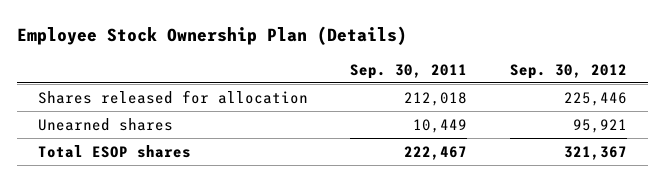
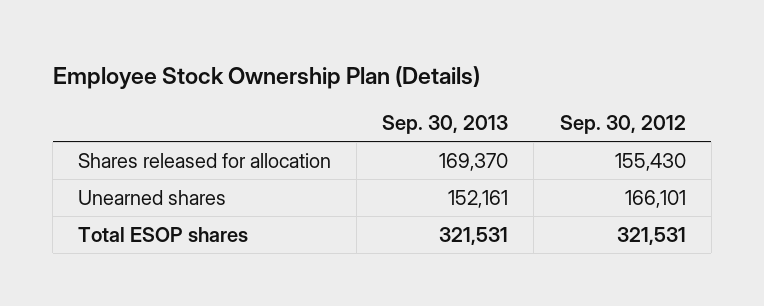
[350,63,468,79] Sep. 30, 2011 -> none
none -> [382,114,509,134] Sep. 30, 2013
[563,91,627,106] 225,446 -> [614,153,686,172] 155,430
[572,118,627,133] 95,921 -> [624,190,686,209] 166,101
[563,145,627,160] 321,367 -> [616,227,686,246] 321,531

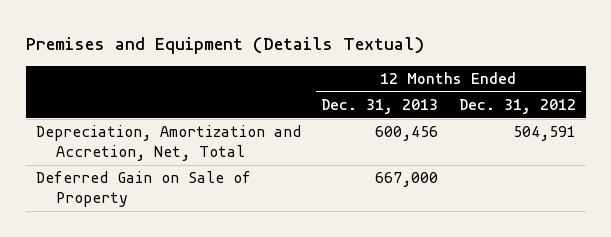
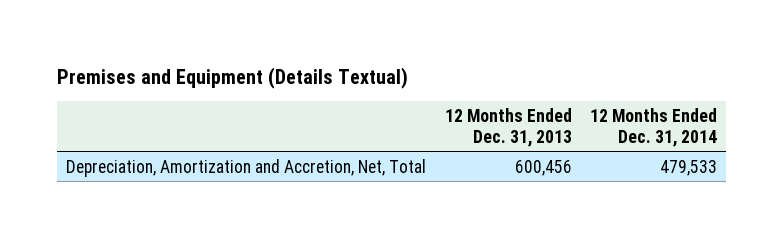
[458,99,576,115] Dec. 31, 2012 -> none
none -> [590,107,718,148] 12 Months Ended Dec. 31, 2014
[35,171,251,208] Deferred Gain on Sale of Property -> none

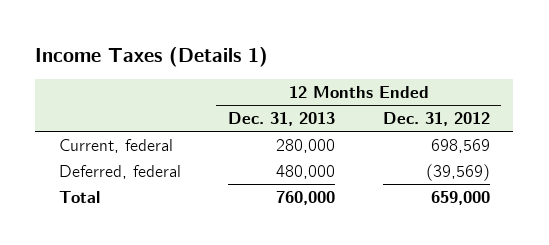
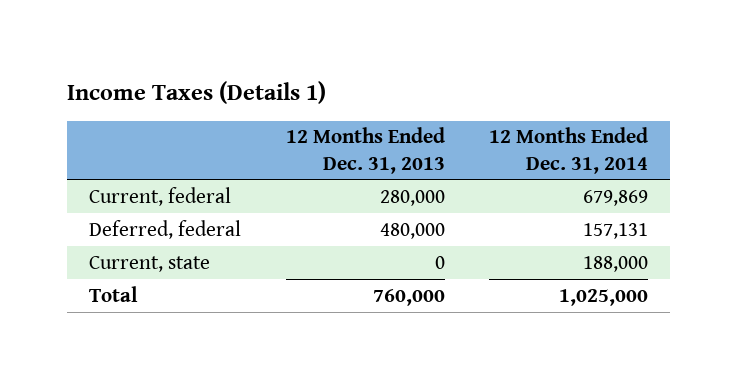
[382,112,490,127] Dec. 31, 2012 -> none
none -> [488,127,648,174] 12 Months Ended Dec. 31, 2014
none -> [89,255,211,272] Current, state

